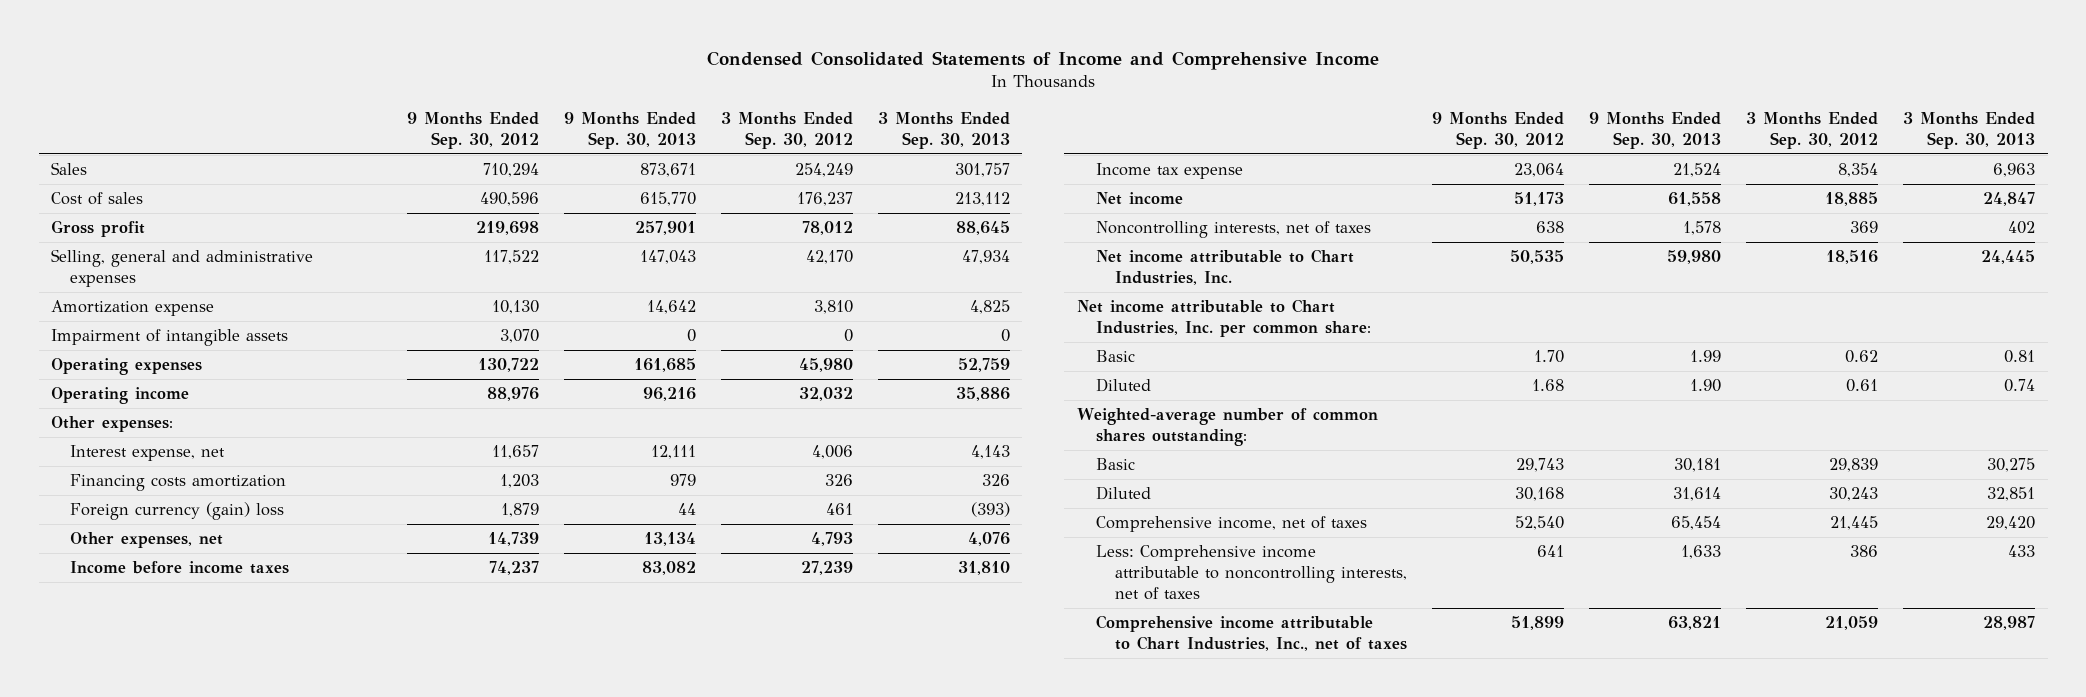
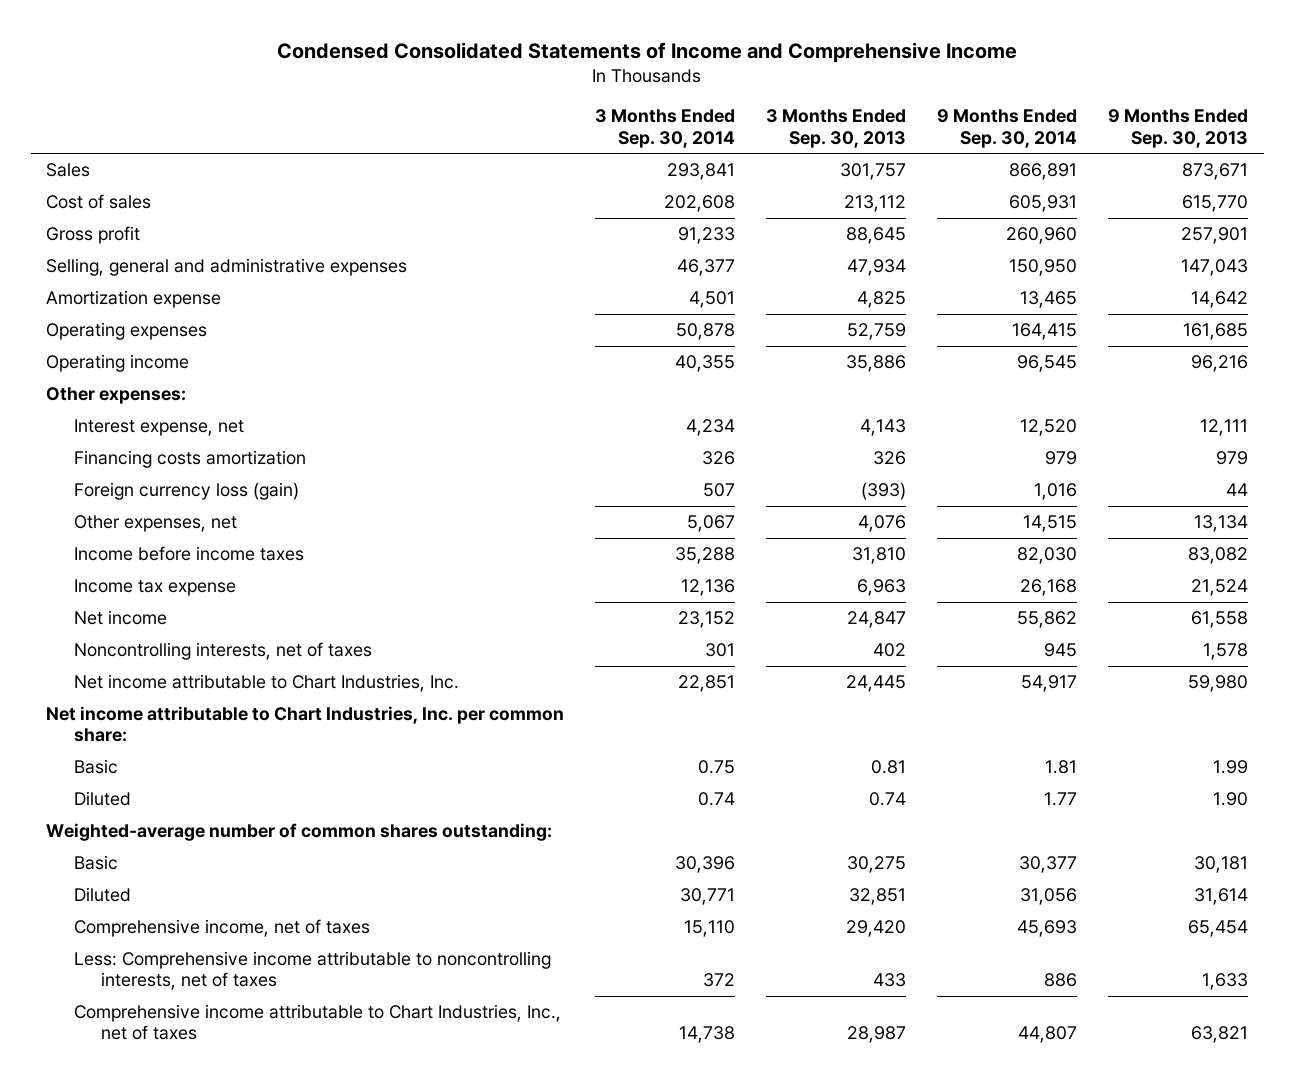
[406,112,539,149] 9 Months Ended Sep. 30, 2012 -> none
[720,112,853,149] 3 Months Ended Sep. 30, 2012 -> none
none -> [595,109,736,148] 3 Months Ended Sep. 30, 2014
none -> [937,109,1078,148] 9 Months Ended Sep. 30, 2014
[51,329,289,347] Impairment of intangible assets -> none
[70,502,285,521] Foreign currency (gain) loss -> [73,482,299,501] Foreign currency loss (gain)

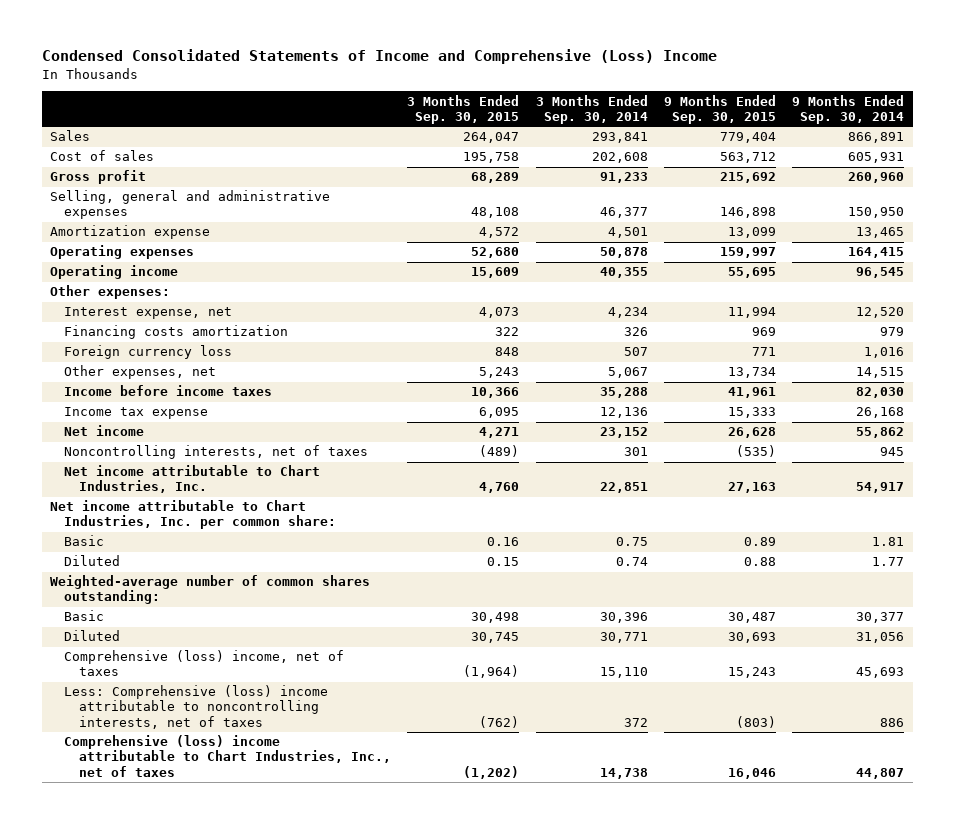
[277,42,1018,64] Condensed Consolidated Statements of Income and Comprehensive Income -> [41,49,717,65] Condensed Consolidated Statements of Income and Comprehensive (Loss) Income
[766,109,907,148] 3 Months Ended Sep. 30, 2013 -> none
[1108,109,1249,148] 9 Months Ended Sep. 30, 2013 -> none
none -> [407,94,520,124] 3 Months Ended Sep. 30, 2015
none -> [664,94,777,124] 9 Months Ended Sep. 30, 2015
[73,482,299,501] Foreign currency loss (gain) -> [64,345,233,360] Foreign currency loss
[73,919,370,938] Comprehensive income, net of taxes -> [64,650,345,677] Comprehensive (loss) income, net of taxes
[73,951,551,991] Less: Comprehensive income attributable to noncontrolling interests, net of taxes -> [64,685,329,729] Less: Comprehensive (loss) income attributable to noncontrolling interests, net of taxes
[73,1004,561,1041] Comprehensive income attributable to Chart Industries, Inc., net of taxes -> [64,735,391,777] Comprehensive (loss) income attributable to Chart Industries, Inc., net of taxes

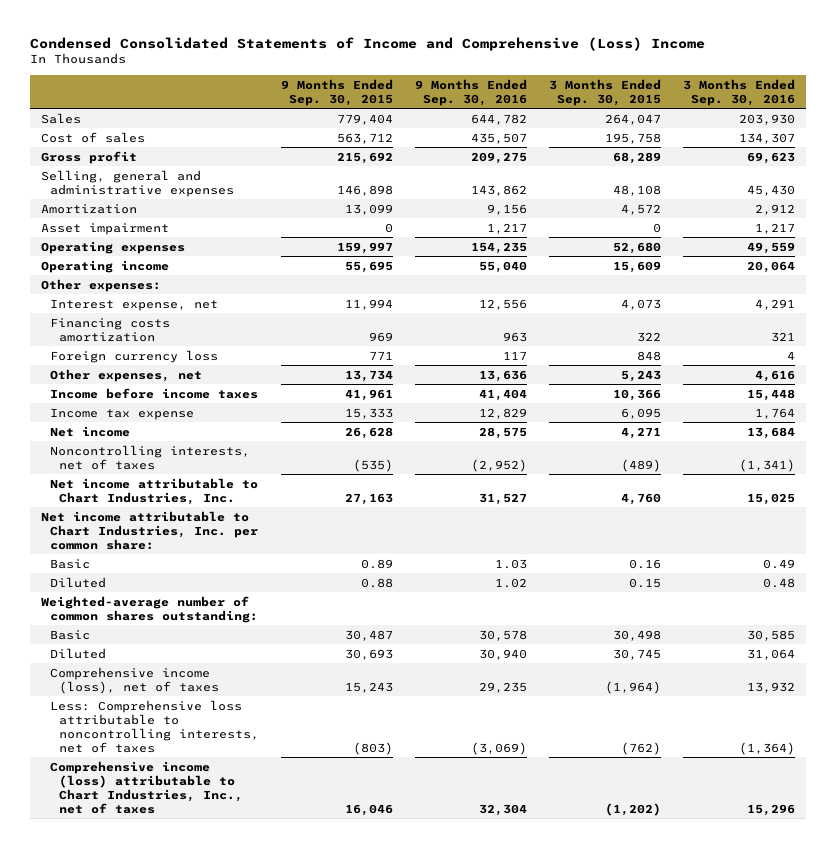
[535,94,648,124] 3 Months Ended Sep. 30, 2014 -> none
[792,94,905,124] 9 Months Ended Sep. 30, 2014 -> none
none -> [414,78,527,106] 9 Months Ended Sep. 30, 2016
none -> [682,78,795,106] 3 Months Ended Sep. 30, 2016
[49,225,210,240] Amortization expense -> [41,203,138,214] Amortization
none -> [41,222,170,235] Asset impairment
[64,650,345,677] Comprehensive (loss) income, net of taxes -> [50,666,219,694] Comprehensive income (loss), net of taxes
[64,685,329,729] Less: Comprehensive (loss) income attributable to noncontrolling interests, net of taxes -> [50,699,259,753] Less: Comprehensive loss attributable to noncontrolling interests, net of taxes
[64,735,391,777] Comprehensive (loss) income attributable to Chart Industries, Inc., net of taxes -> [50,760,243,814] Comprehensive income (loss) attributable to Chart Industries, Inc., net of taxes

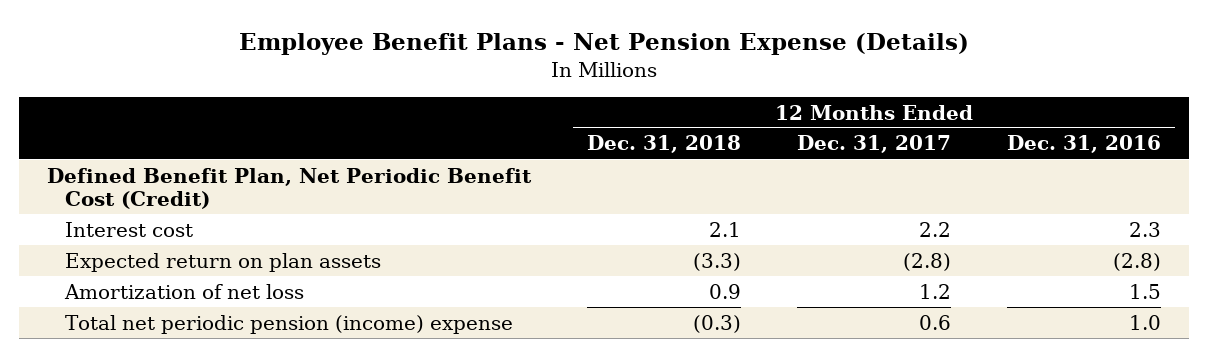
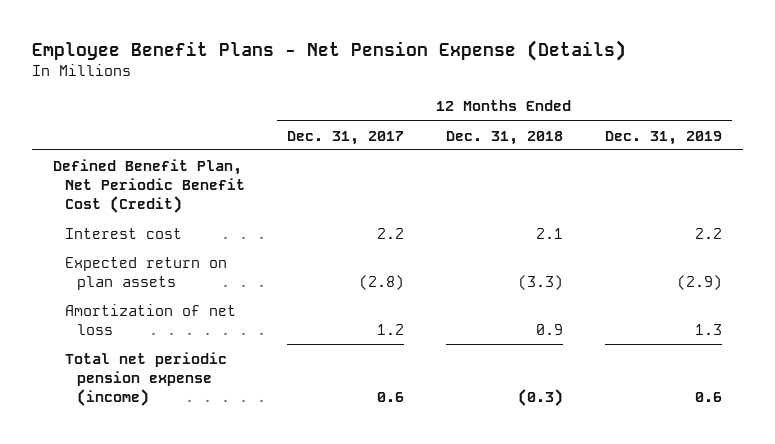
[1007,135,1162,154] Dec. 31, 2016 -> none
none -> [604,130,722,145] Dec. 31, 2019
[65,314,514,334] Total net periodic pension (income) expense -> [65,351,228,407] Total net periodic pension expense (income)

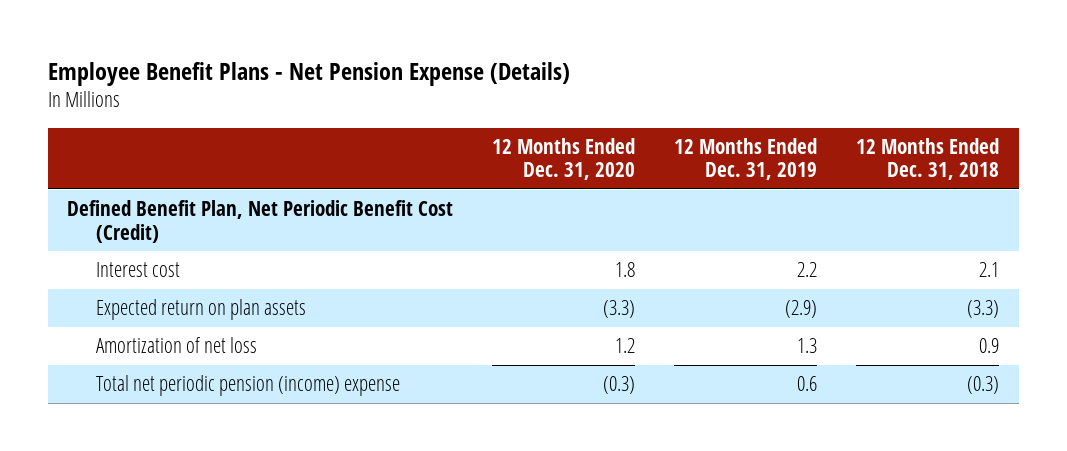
[287,130,405,145] Dec. 31, 2017 -> none
none -> [492,137,636,181] 12 Months Ended Dec. 31, 2020
[65,351,228,407] Total net periodic pension expense (income) -> [95,375,400,397] Total net periodic pension (income) expense

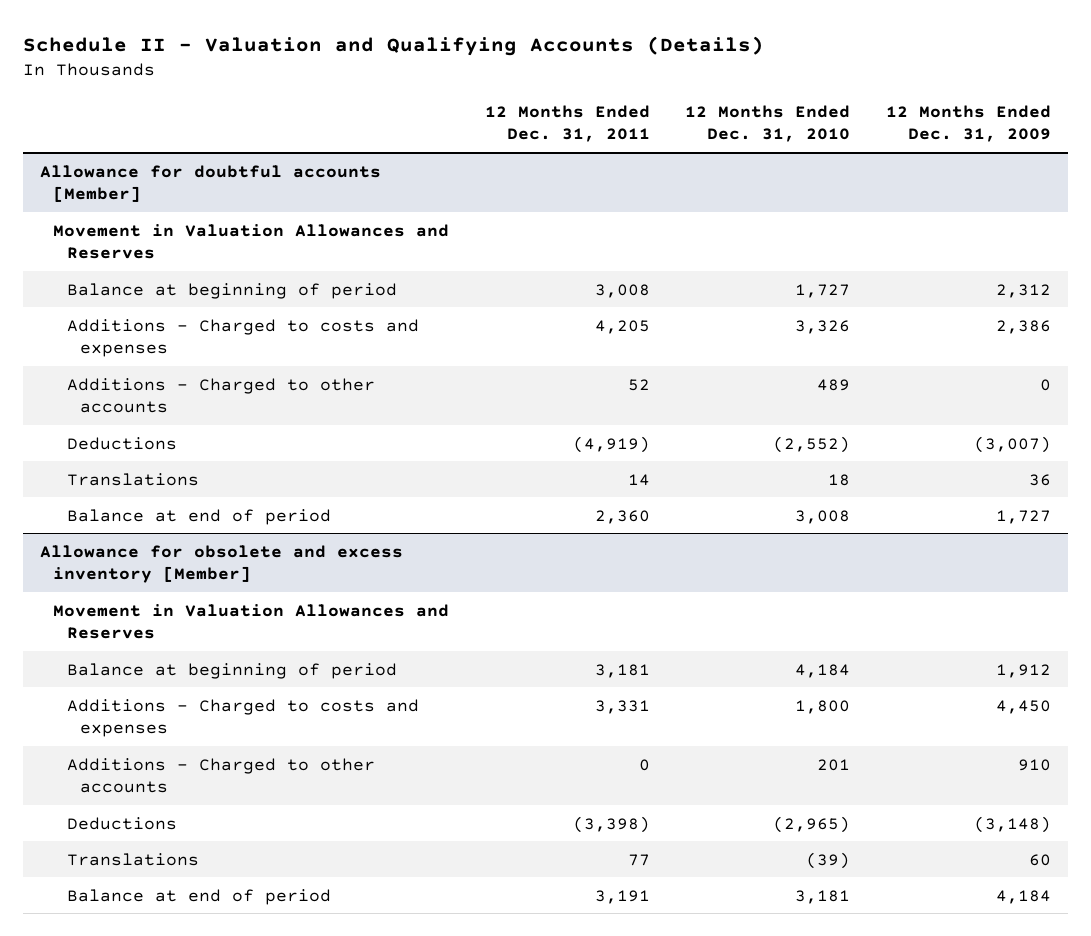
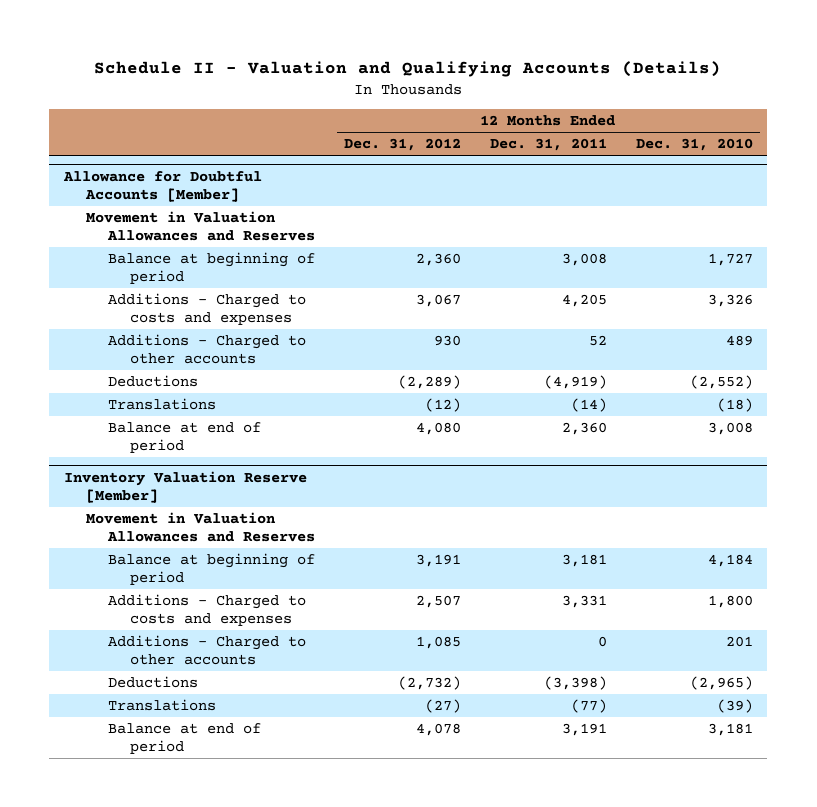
[885,104,1051,143] 12 Months Ended Dec. 31, 2009 -> none
none -> [343,137,461,151] Dec. 31, 2012
[40,164,382,202] Allowance for doubtful accounts [Member] -> [62,170,262,202] Allowance for Doubtful Accounts [Member]
[627,473,650,486] 14 -> [570,397,607,412] (14)
[828,473,851,486] 18 -> [716,397,753,412] (18)
[40,544,404,583] Allowance for obsolete and excess inventory [Member] -> none
none -> [63,470,307,503] Inventory Valuation Reserve [Member]
[627,853,650,866] 77 -> [570,698,607,713] (77)

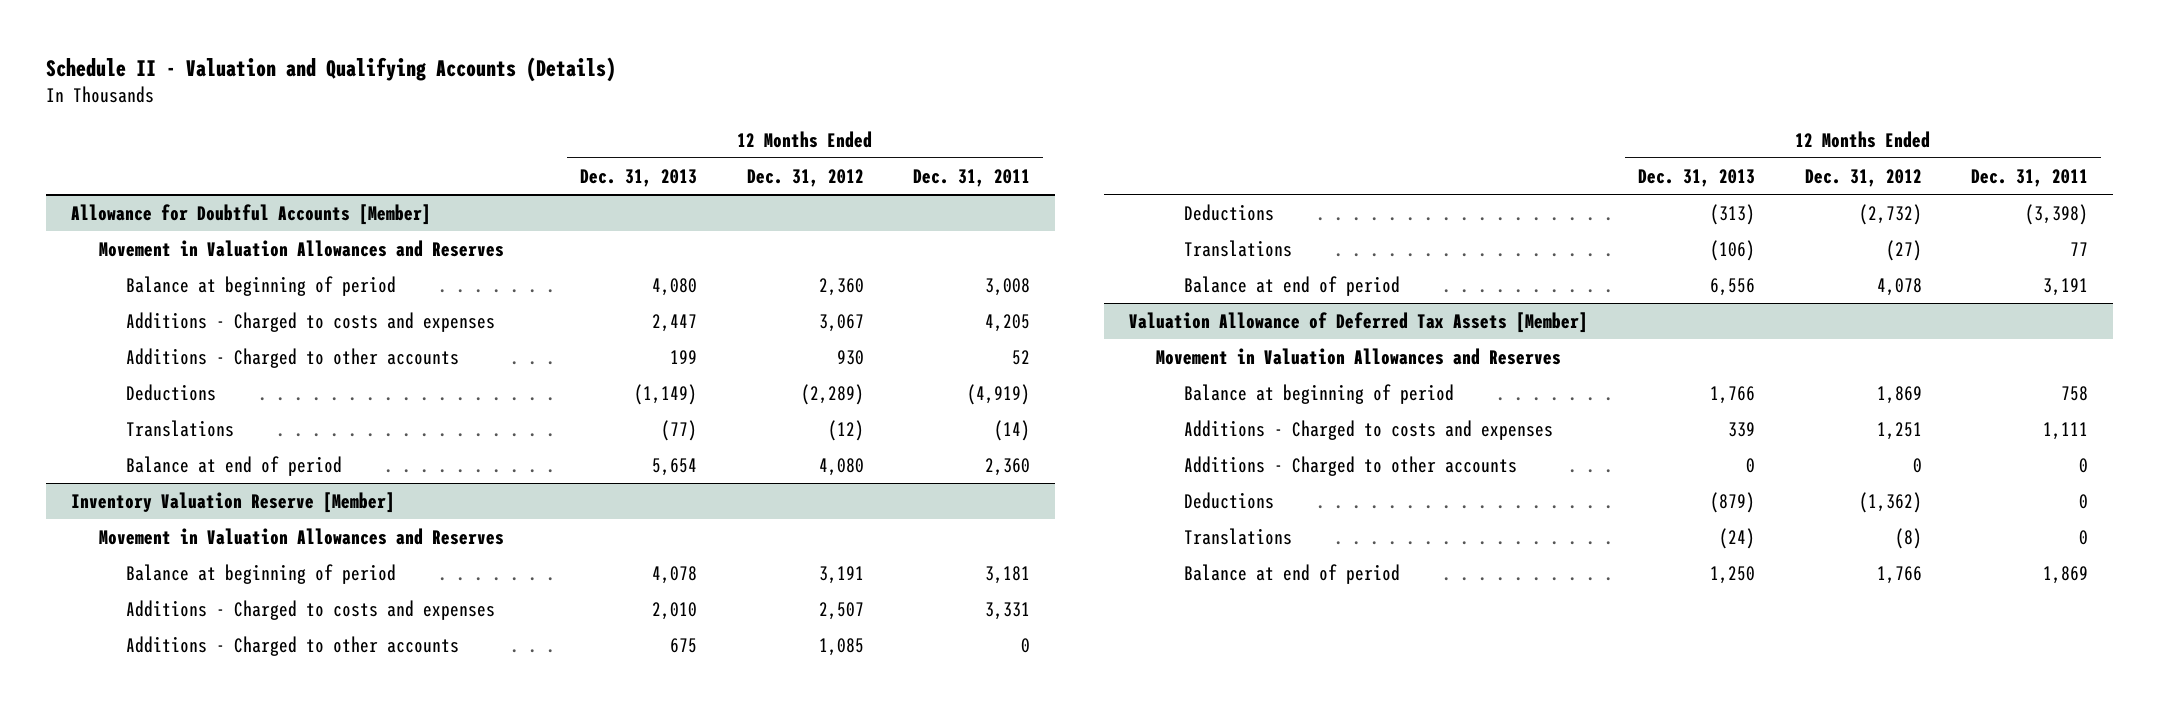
[635,137,753,151] Dec. 31, 2010 -> none
none -> [579,168,697,187] Dec. 31, 2013
[570,698,607,713] (77) -> [2070,241,2089,256] 77
none -> [1128,311,1588,333] Valuation Allowance of Deferred Tax Assets [Member]
none -> [1156,347,1562,365] Movement in Valuation Allowances and Reserves
none -> [1184,383,1455,404] Balance at beginning of period
none -> [1184,419,1554,440] Additions - Charged to costs and expenses
none -> [1184,455,1518,476] Additions - Charged to other accounts
none -> [1184,491,1275,509] Deductions
none -> [1184,527,1293,545] Translations
none -> [1184,563,1401,584] Balance at end of period

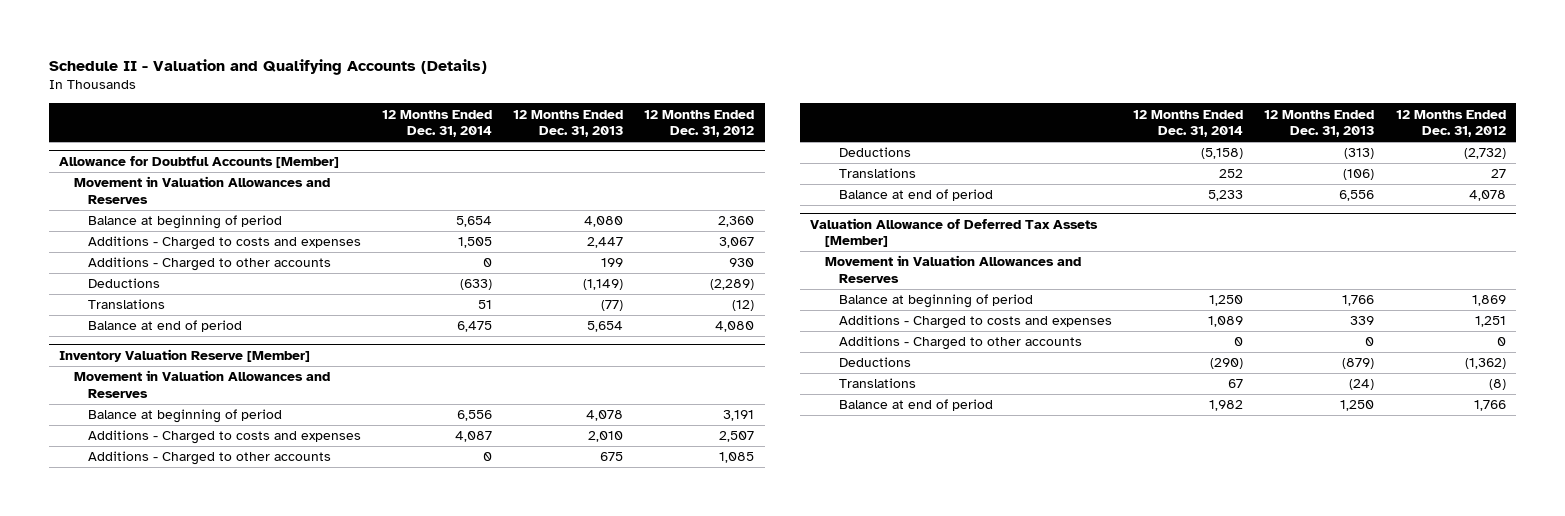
[913,168,1031,187] Dec. 31, 2011 -> none
none -> [382,109,493,138] 12 Months Ended Dec. 31, 2014
[1885,239,1922,261] (27) -> [1490,169,1506,179] 27

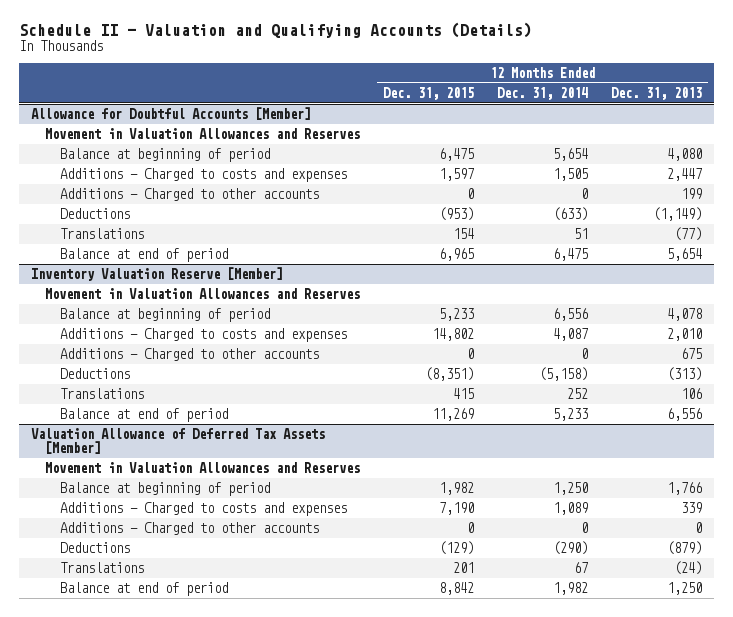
[644,109,755,138] 12 Months Ended Dec. 31, 2012 -> none
none -> [383,86,475,100] Dec. 31, 2015
[1343,169,1375,181] (106) -> [681,388,703,400] 106

